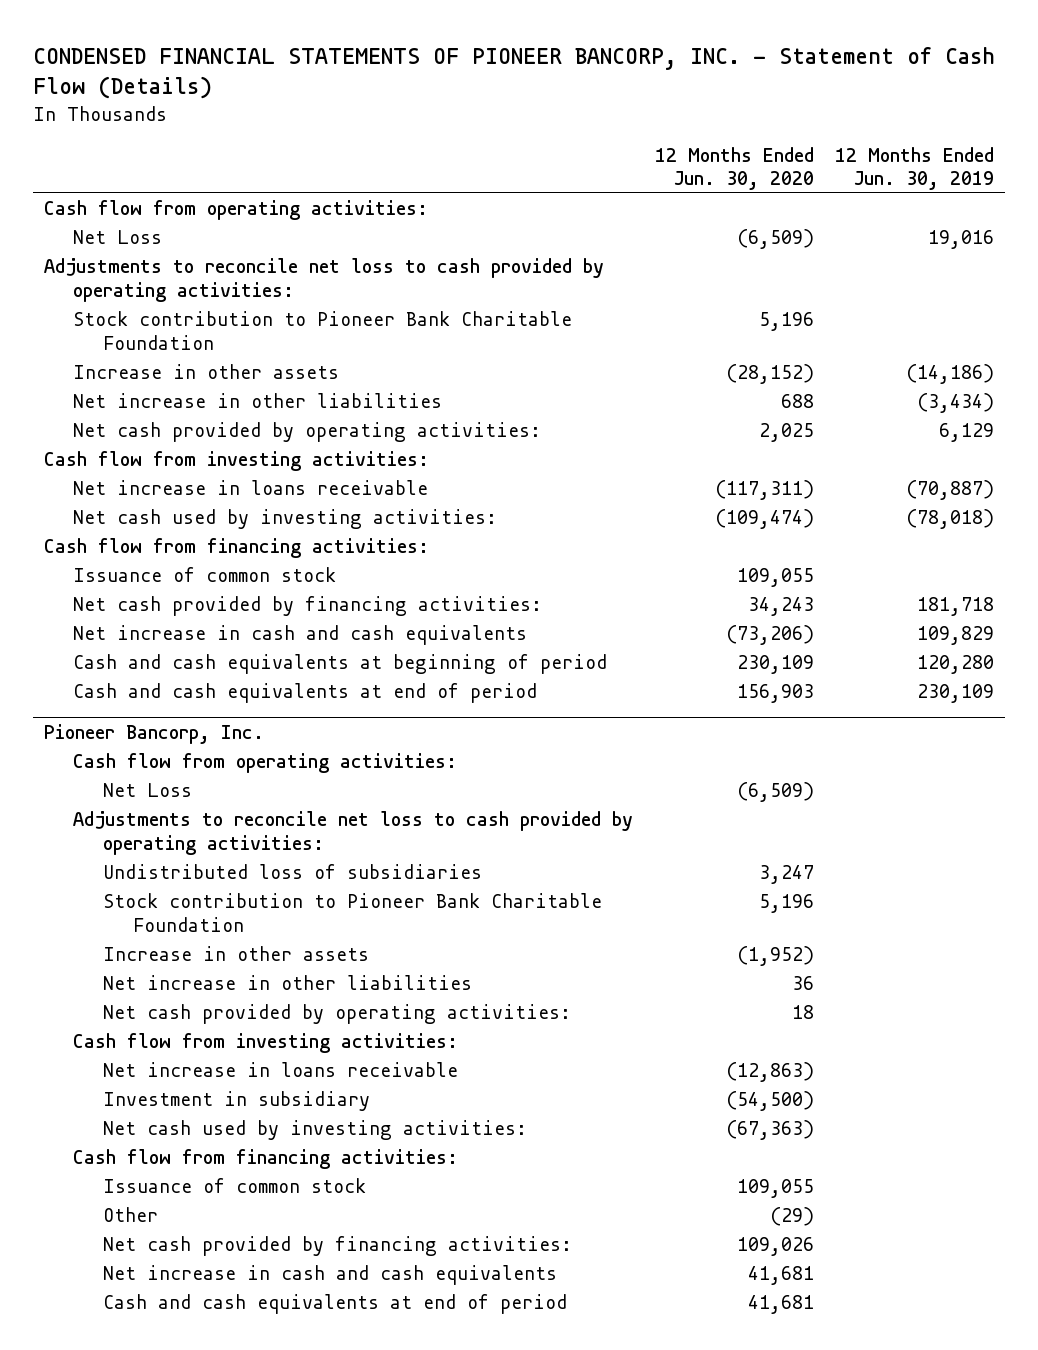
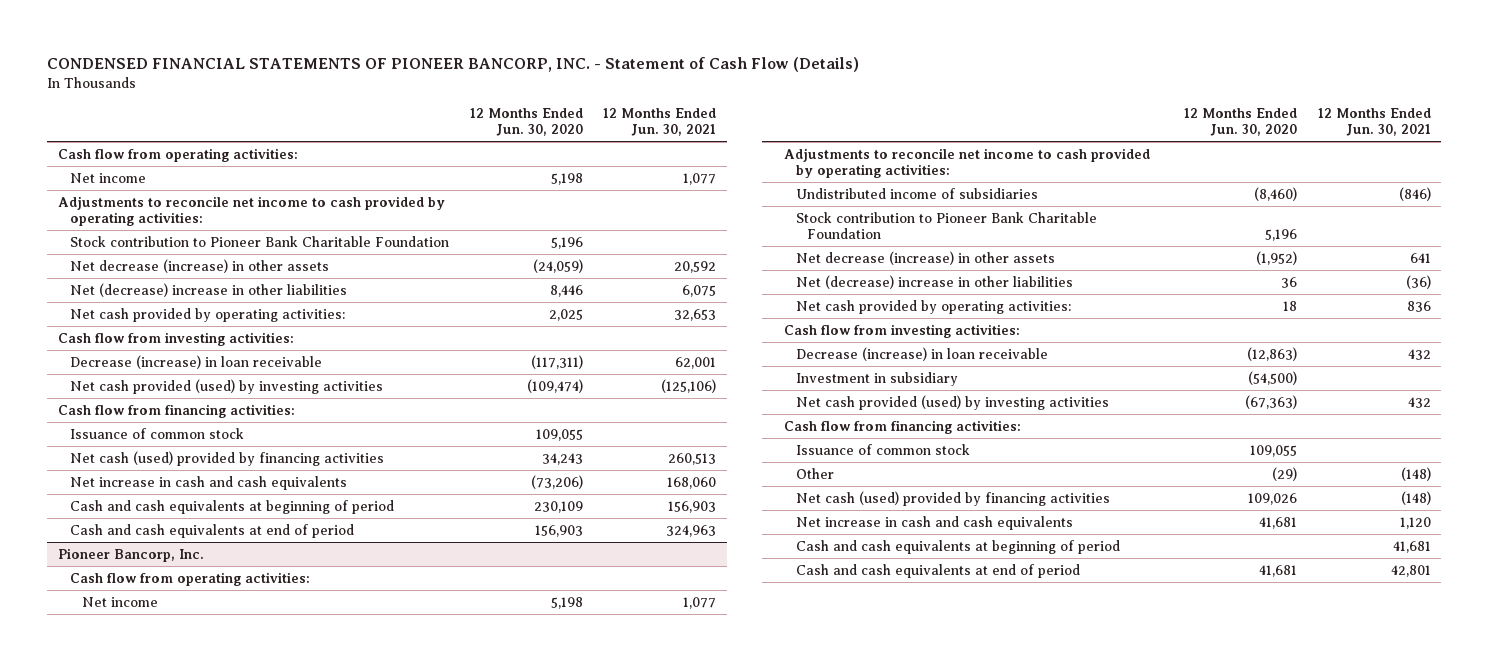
[835,146,995,191] 12 Months Ended Jun. 30, 2019 -> none
none -> [603,108,717,137] 12 Months Ended Jun. 30, 2021
[73,230,163,245] Net Loss -> [69,172,146,183] Net income
[736,229,814,250] (6,509) -> [550,172,583,185] 5,198
[43,258,604,302] Adjustments to reconcile net loss to cash provided by operating activities: -> [57,195,445,226] Adjustments to reconcile net income to cash provided by operating activities:
[73,364,340,380] Increase in other assets -> [69,258,329,273] Net decrease (increase) in other assets
[725,364,814,385] (28,152) -> [532,258,583,273] (24,059)
[73,393,443,409] Net increase in other liabilities -> [69,282,347,297] Net (decrease) increase in other liabilities
[780,394,814,409] 688 -> [549,284,583,297] 8,446
[73,480,429,496] Net increase in loans receivable -> [69,354,322,369] Decrease (increase) in loan receivable
[73,509,498,530] Net cash used by investing activities: -> [69,378,383,394] Net cash provided (used) by investing activities
[73,596,543,617] Net cash provided by financing activities: -> [69,450,384,466] Net cash (used) provided by financing activities
[103,783,193,798] Net Loss -> [81,596,158,607] Net income
[736,782,814,803] (6,509) -> [550,596,583,609] 5,198
[73,811,634,855] Adjustments to reconcile net loss to cash provided by operating activities: -> [783,147,1150,178] Adjustments to reconcile net income to cash provided by operating activities:
[103,864,483,880] Undistributed loss of subsidiaries -> [795,187,1038,199] Undistributed income of subsidiaries
[758,865,814,885] 3,247 -> [1253,186,1297,201] (8,460)
[103,946,370,962] Increase in other assets -> [795,250,1055,265] Net decrease (increase) in other assets
[103,975,473,991] Net increase in other liabilities -> [795,274,1073,289] Net (decrease) increase in other liabilities
[103,1062,459,1078] Net increase in loans receivable -> [795,346,1048,361] Decrease (increase) in loan receivable
[103,1120,528,1141] Net cash used by investing activities: -> [795,394,1109,410] Net cash provided (used) by investing activities
[103,1236,573,1257] Net cash provided by financing activities: -> [795,490,1110,506] Net cash (used) provided by financing activities
none -> [795,539,1120,554] Cash and cash equivalents at beginning of period

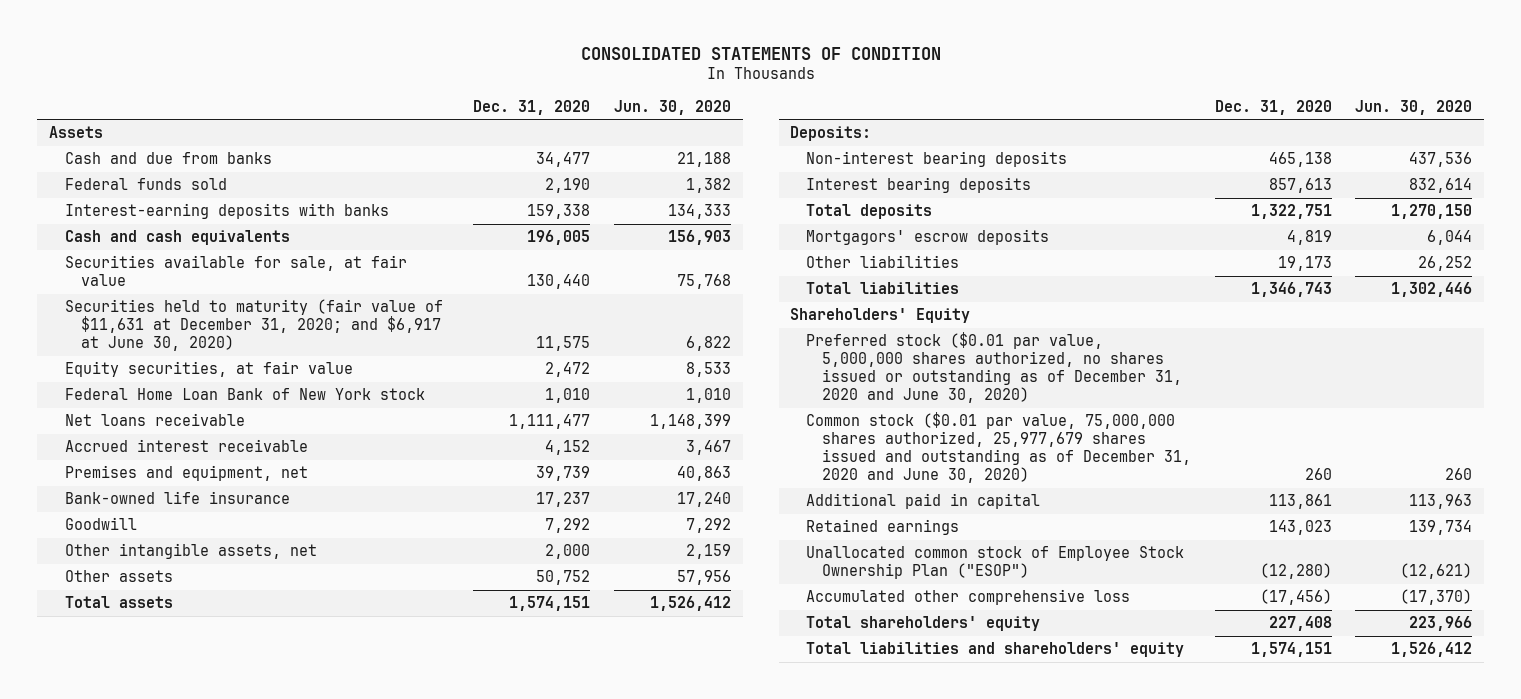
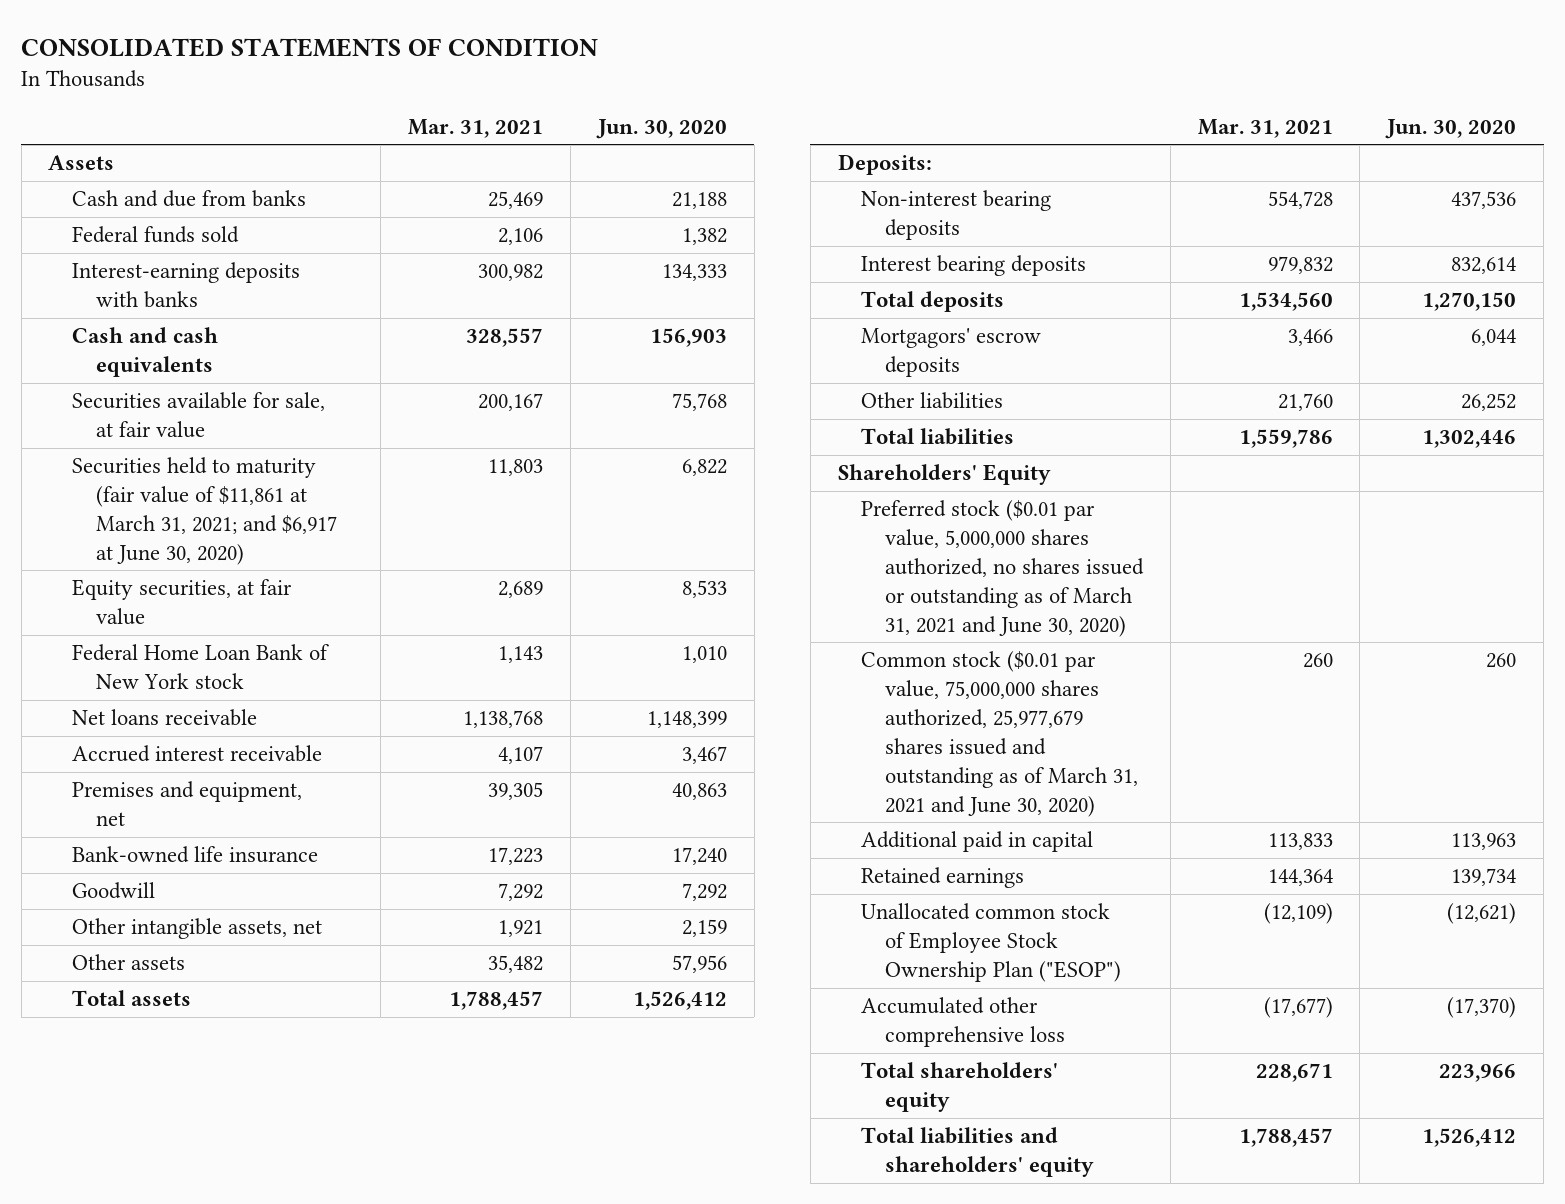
[473,99,591,115] Dec. 31, 2020 -> none
none -> [408,118,544,138] Mar. 31, 2021
[64,299,443,352] Securities held to maturity (fair value of $11,631 at December 31, 2020; and $6,917 at June 30, 2020) -> [72,457,337,565] Securities held to maturity (fair value of $11,861 at March 31, 2021; and $6,917 at June 30, 2020)
[806,332,1183,403] Preferred stock ($0.01 par value, 5,000,000 shares authorized, no shares issued or outstanding as of December 31, 2020 and June 30, 2020) -> [861,500,1144,637] Preferred stock ($0.01 par value, 5,000,000 shares authorized, no shares issued or outstanding as of March 31, 2021 and June 30, 2020)
[806,412,1192,483] Common stock ($0.01 par value, 75,000,000 shares authorized, 25,977,679 shares issued and outstanding as of December 31, 2020 and June 30, 2020) -> [861,651,1138,817] Common stock ($0.01 par value, 75,000,000 shares authorized, 25,977,679 shares issued and outstanding as of March 31, 2021 and June 30, 2020)

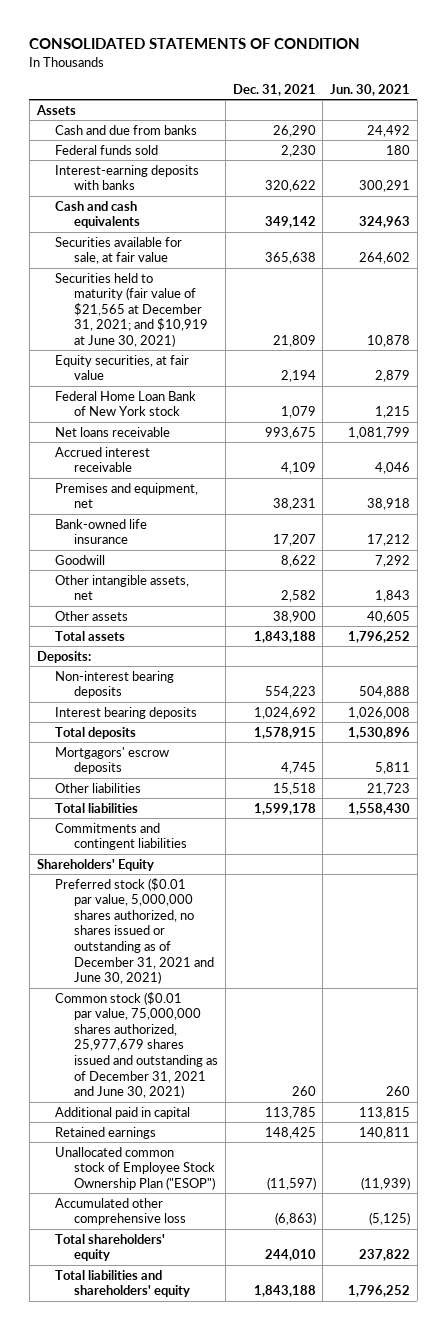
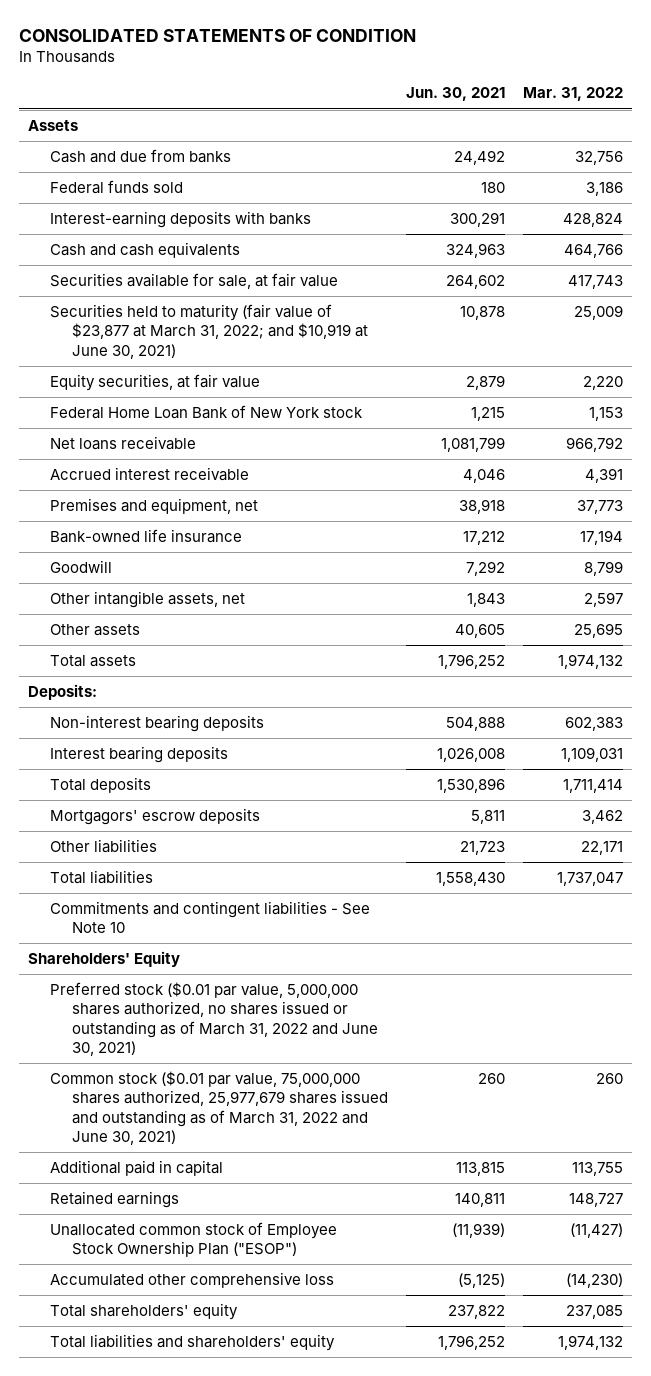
[232,83,316,96] Dec. 31, 2021 -> none
none -> [523,87,624,102] Mar. 31, 2022
[55,272,208,348] Securities held to maturity (fair value of $21,565 at December 31, 2021; and $10,919 at June 30, 2021) -> [49,304,368,359] Securities held to maturity (fair value of $23,877 at March 31, 2022; and $10,919 at June 30, 2021)
[55,822,187,851] Commitments and contingent liabilities -> [49,901,370,934] Commitments and contingent liabilities - See Note 10
[55,877,214,985] Preferred stock ($0.01 par value, 5,000,000 shares authorized, no shares issued or outstanding as of December 31, 2021 and June 30, 2021) -> [49,982,378,1057] Preferred stock ($0.01 par value, 5,000,000 shares authorized, no shares issued or outstanding as of March 31, 2022 and June 30, 2021)
[55,991,218,1099] Common stock ($0.01 par value, 75,000,000 shares authorized, 25,977,679 shares issued and outstanding as of December 31, 2021 and June 30, 2021) -> [49,1071,388,1146] Common stock ($0.01 par value, 75,000,000 shares authorized, 25,977,679 shares issued and outstanding as of March 31, 2022 and June 30, 2021)

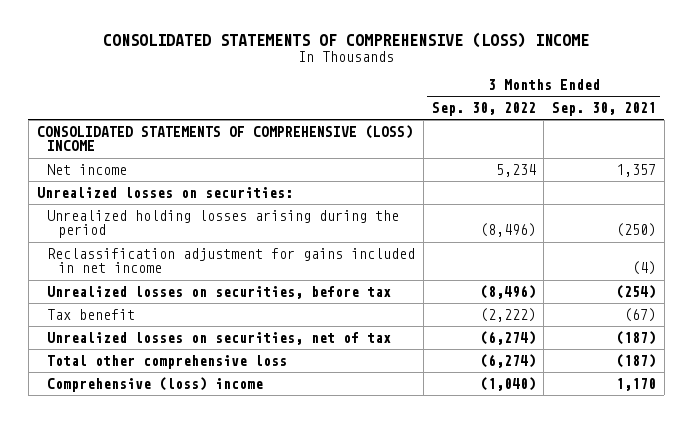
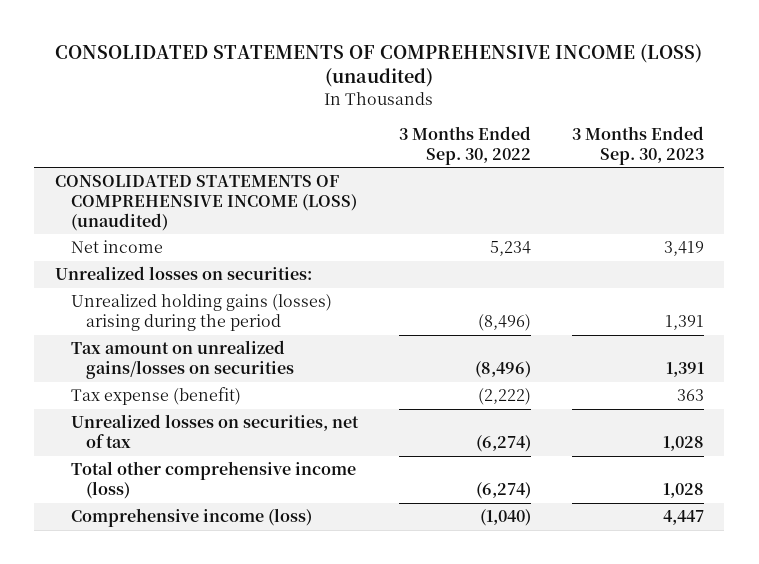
[103,32,590,49] CONSOLIDATED STATEMENTS OF COMPREHENSIVE (LOSS) INCOME -> [55,43,703,88] CONSOLIDATED STATEMENTS OF COMPREHENSIVE INCOME (LOSS) (unaudited)
[551,102,656,117] Sep. 30, 2021 -> none
none -> [571,125,704,165] 3 Months Ended Sep. 30, 2023
[36,124,413,152] CONSOLIDATED STATEMENTS OF COMPREHENSIVE (LOSS) INCOME -> [54,175,357,231] CONSOLIDATED STATEMENTS OF COMPREHENSIVE INCOME (LOSS) (unaudited)
[47,247,416,274] Reclassification adjustment for gains included in net income -> none
[47,209,400,239] Unrealized holding losses arising during the period -> [70,294,332,331] Unrealized holding gains (losses) arising during the period
[47,285,392,299] Unrealized losses on securities, before tax -> [70,340,295,379] Tax amount on unrealized gains/losses on securities
[47,308,136,320] Tax benefit -> [70,387,241,406] Tax expense (benefit)
[47,354,288,369] Total other comprehensive loss -> [70,461,356,499] Total other comprehensive income (loss)
[47,376,264,392] Comprehensive (loss) income -> [70,508,312,528] Comprehensive income (loss)

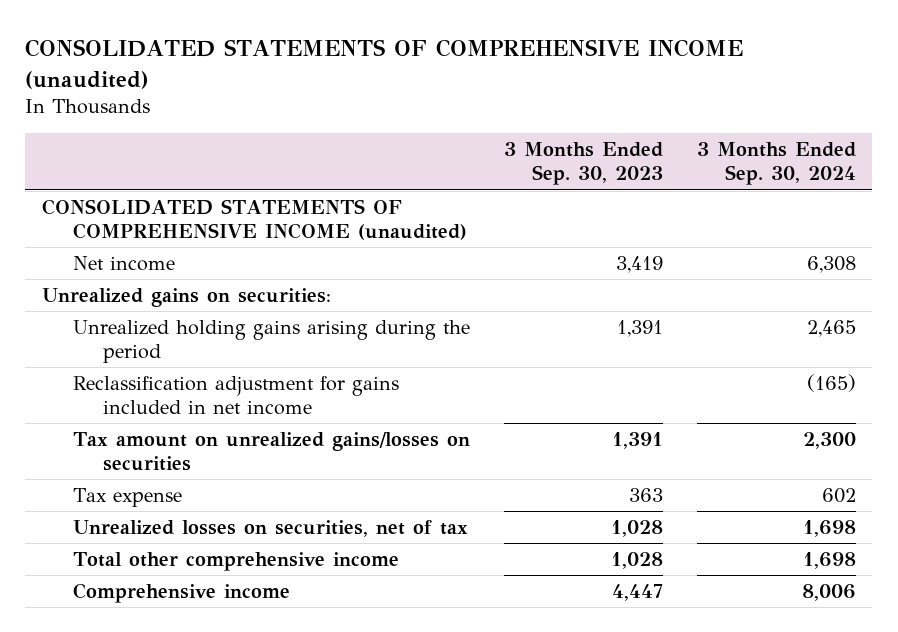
[55,43,703,88] CONSOLIDATED STATEMENTS OF COMPREHENSIVE INCOME (LOSS) (unaudited) -> [25,39,744,89] CONSOLIDATED STATEMENTS OF COMPREHENSIVE INCOME (unaudited)
[398,125,531,165] 3 Months Ended Sep. 30, 2022 -> none
none -> [696,142,856,186] 3 Months Ended Sep. 30, 2024
[54,175,357,231] CONSOLIDATED STATEMENTS OF COMPREHENSIVE INCOME (LOSS) (unaudited) -> [42,198,467,241] CONSOLIDATED STATEMENTS OF COMPREHENSIVE INCOME (unaudited)
[54,266,312,281] Unrealized losses on securities: -> [42,287,332,307] Unrealized gains on securities:
[70,294,332,331] Unrealized holding gains (losses) arising during the period -> [72,319,470,364] Unrealized holding gains arising during the period
none -> [72,375,399,416] Reclassification adjustment for gains included in net income
[70,387,241,406] Tax expense (benefit) -> [72,487,182,507] Tax expense
[70,461,356,499] Total other comprehensive income (loss) -> [72,551,399,571] Total other comprehensive income
[70,508,312,528] Comprehensive income (loss) -> [72,582,290,603] Comprehensive income

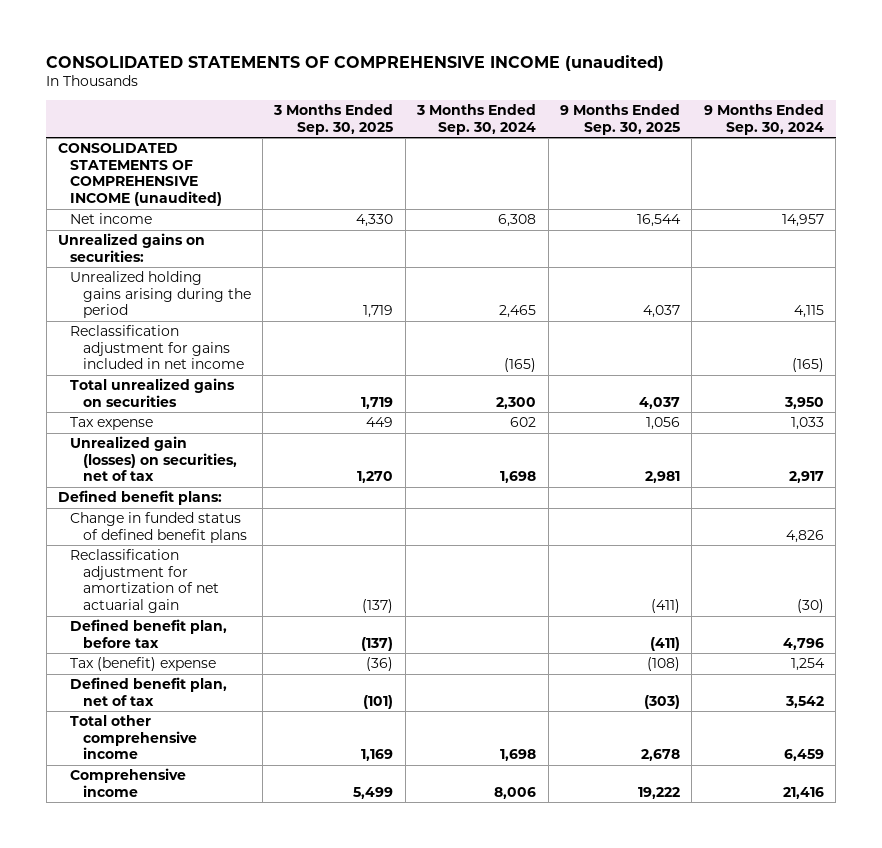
[503,142,663,186] 3 Months Ended Sep. 30, 2023 -> none
none -> [273,104,394,135] 3 Months Ended Sep. 30, 2025
none -> [559,104,680,135] 9 Months Ended Sep. 30, 2025
none -> [703,104,824,135] 9 Months Ended Sep. 30, 2024
[72,431,470,472] Tax amount on unrealized gains/losses on securities -> [70,378,236,407] Total unrealized gains on securities
[72,519,468,537] Unrealized losses on securities, net of tax -> [70,436,237,482] Unrealized gain (losses) on securities, net of tax
none -> [58,490,223,506] Defined benefit plans:
none -> [70,512,247,543] Change in funded status of defined benefit plans
none -> [70,549,219,614] Reclassification adjustment for amortization of net actuarial gain
none -> [70,619,228,648] Defined benefit plan, before tax
none -> [70,657,217,672] Tax (benefit) expense
none -> [70,677,228,706] Defined benefit plan, net of tax

